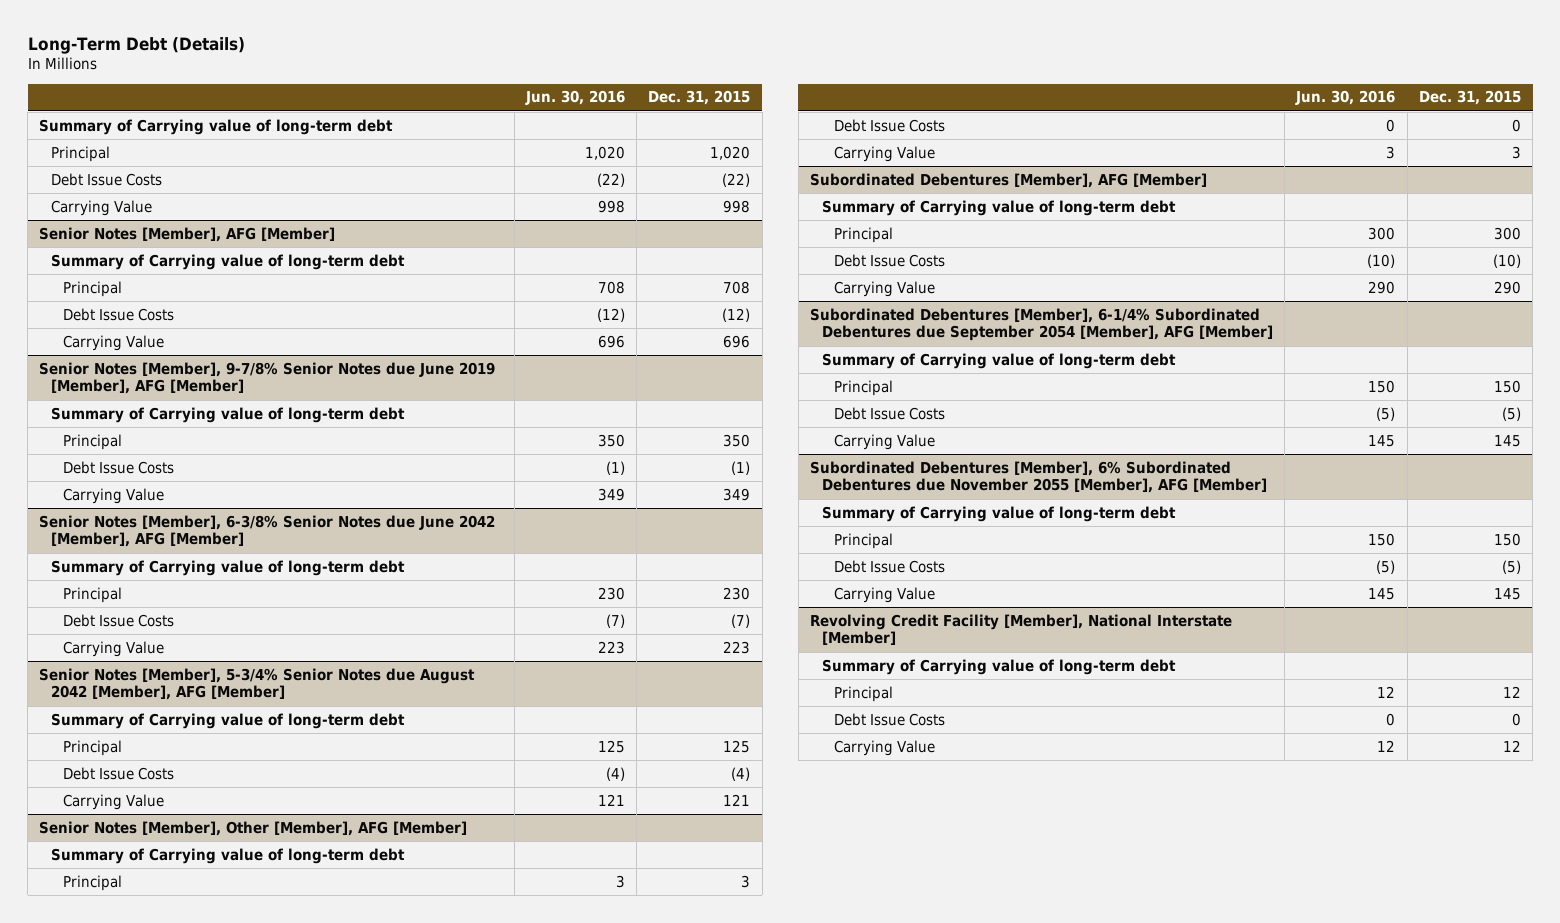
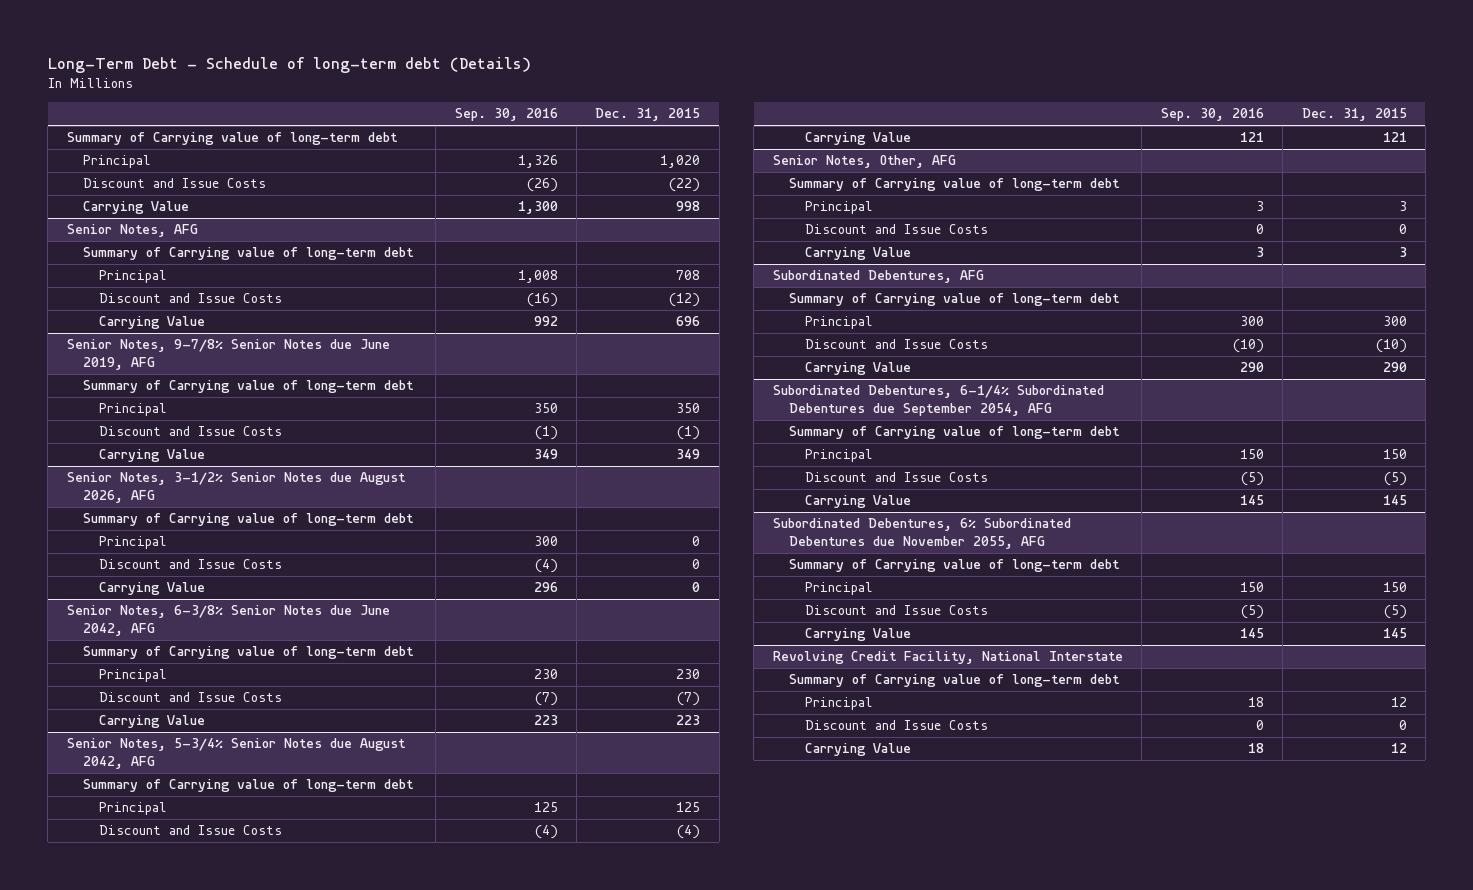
[27,36,245,54] Long-Term Debt (Details) -> [47,57,531,74] Long-Term Debt - Schedule of long-term debt (Details)
[524,90,625,106] Jun. 30, 2016 -> none
none -> [454,108,558,122] Sep. 30, 2016
[51,172,163,186] Debt Issue Costs -> [82,178,266,189] Discount and Issue Costs
[39,226,336,242] Senior Notes [Member], AFG [Member] -> [66,224,198,238] Senior Notes, AFG
[63,307,175,321] Debt Issue Costs -> [98,293,282,304] Discount and Issue Costs
[39,361,496,395] Senior Notes [Member], 9-7/8% Senior Notes due June 2019 [Member], AFG [Member] -> [66,339,390,371] Senior Notes, 9-7/8% Senior Notes due June 2019, AFG
[63,460,175,474] Debt Issue Costs -> [98,426,282,437] Discount and Issue Costs
[39,514,496,548] Senior Notes [Member], 6-3/8% Senior Notes due June 2042 [Member], AFG [Member] -> none
none -> [66,472,406,504] Senior Notes, 3-1/2% Senior Notes due August 2026, AFG
none -> [98,536,167,550] Principal
none -> [98,559,282,570] Discount and Issue Costs
none -> [98,582,205,596] Carrying Value
none -> [66,605,390,637] Senior Notes, 6-3/8% Senior Notes due June 2042, AFG
none -> [82,646,414,660] Summary of Carrying value of long-term debt
[63,613,175,627] Debt Issue Costs -> [98,692,282,703] Discount and Issue Costs
[39,667,476,701] Senior Notes [Member], 5-3/4% Senior Notes due August 2042 [Member], AFG [Member] -> [66,738,406,770] Senior Notes, 5-3/4% Senior Notes due August 2042, AFG
[63,766,175,780] Debt Issue Costs -> [98,825,282,836] Discount and Issue Costs
[39,820,468,836] Senior Notes [Member], Other [Member], AFG [Member] -> [772,155,956,169] Senior Notes, Other, AFG
[833,118,945,132] Debt Issue Costs -> [804,224,988,235] Discount and Issue Costs
[809,172,1207,188] Subordinated Debentures [Member], AFG [Member] -> [772,270,984,284] Subordinated Debentures, AFG
[833,253,945,267] Debt Issue Costs -> [804,339,988,350] Discount and Issue Costs
[809,307,1273,342] Subordinated Debentures [Member], 6-1/4% Subordinated Debentures due September 2054 [Member], AFG [Member] -> [772,385,1104,417] Subordinated Debentures, 6-1/4% Subordinated Debentures due September 2054, AFG
[833,406,945,420] Debt Issue Costs -> [804,472,988,483] Discount and Issue Costs
[809,460,1267,494] Subordinated Debentures [Member], 6% Subordinated Debentures due November 2055 [Member], AFG [Member] -> [772,518,1071,550] Subordinated Debentures, 6% Subordinated Debentures due November 2055, AFG
[833,559,945,573] Debt Issue Costs -> [804,605,988,616] Discount and Issue Costs
[809,613,1232,646] Revolving Credit Facility [Member], National Interstate [Member] -> [772,651,1123,665] Revolving Credit Facility, National Interstate
[833,712,945,726] Debt Issue Costs -> [804,720,988,731] Discount and Issue Costs

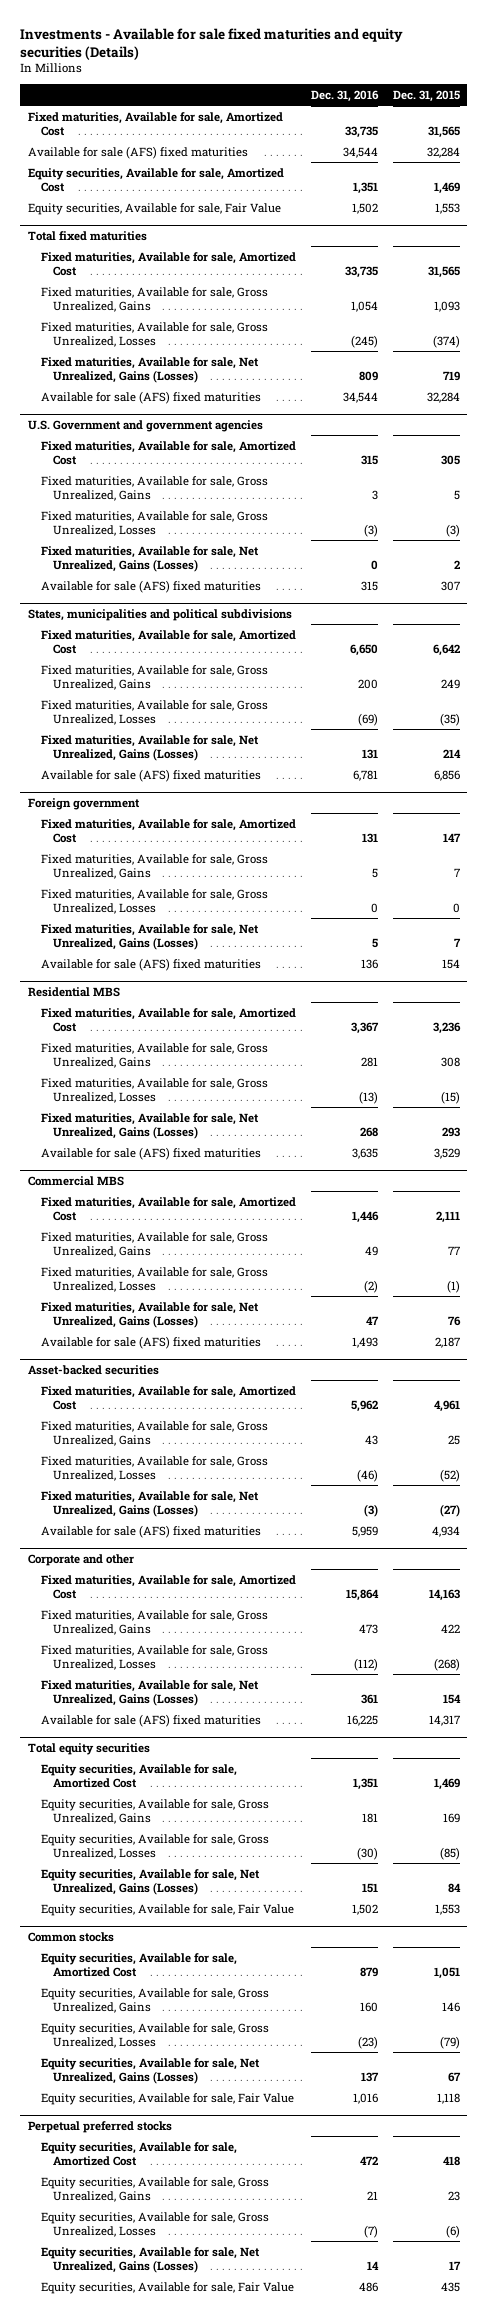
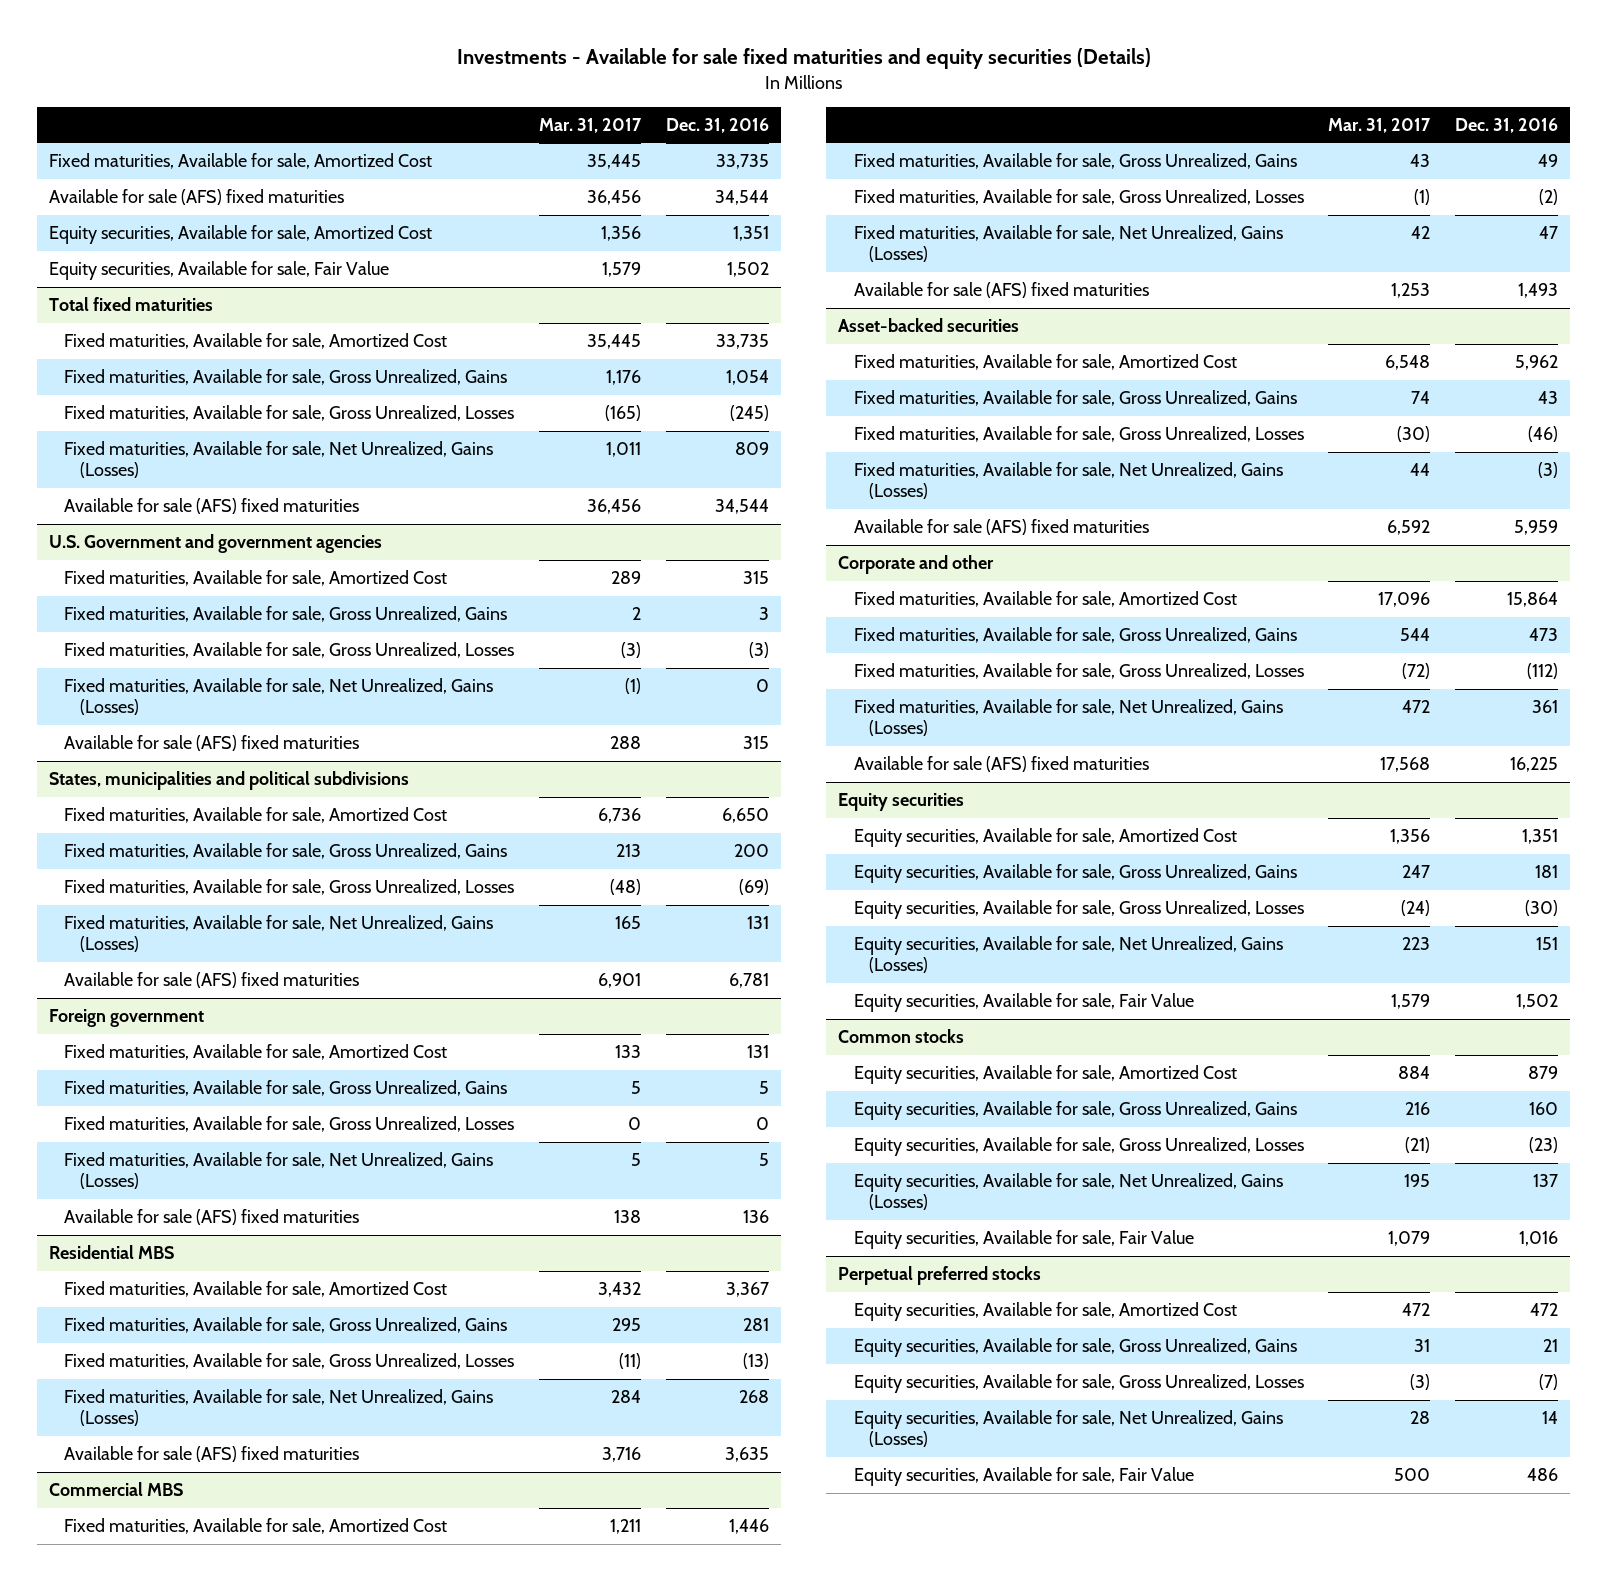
[392,89,460,102] Dec. 31, 2015 -> none
none -> [539,117,643,133] Mar. 31, 2017
[27,1742,150,1755] Total equity securities -> [838,793,965,812] Equity securities

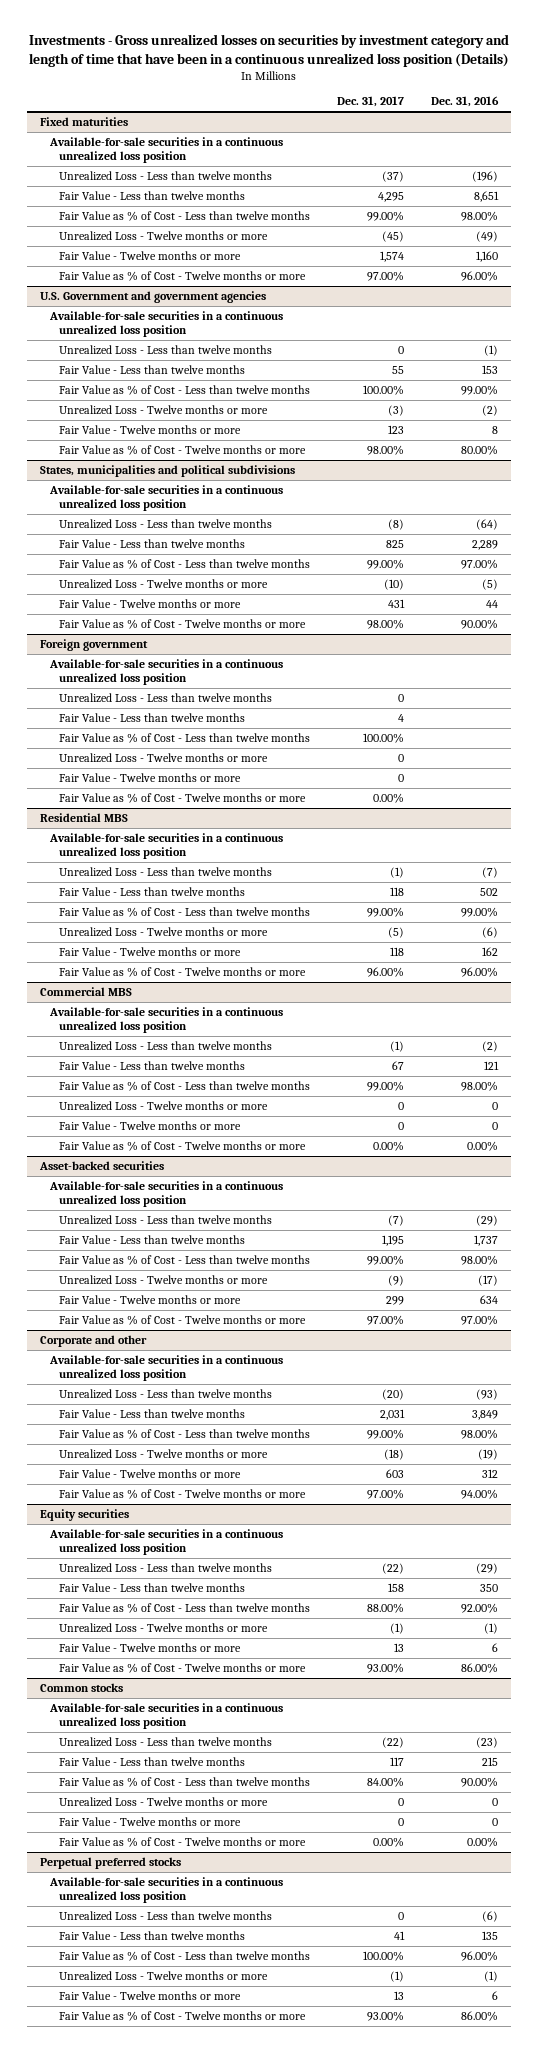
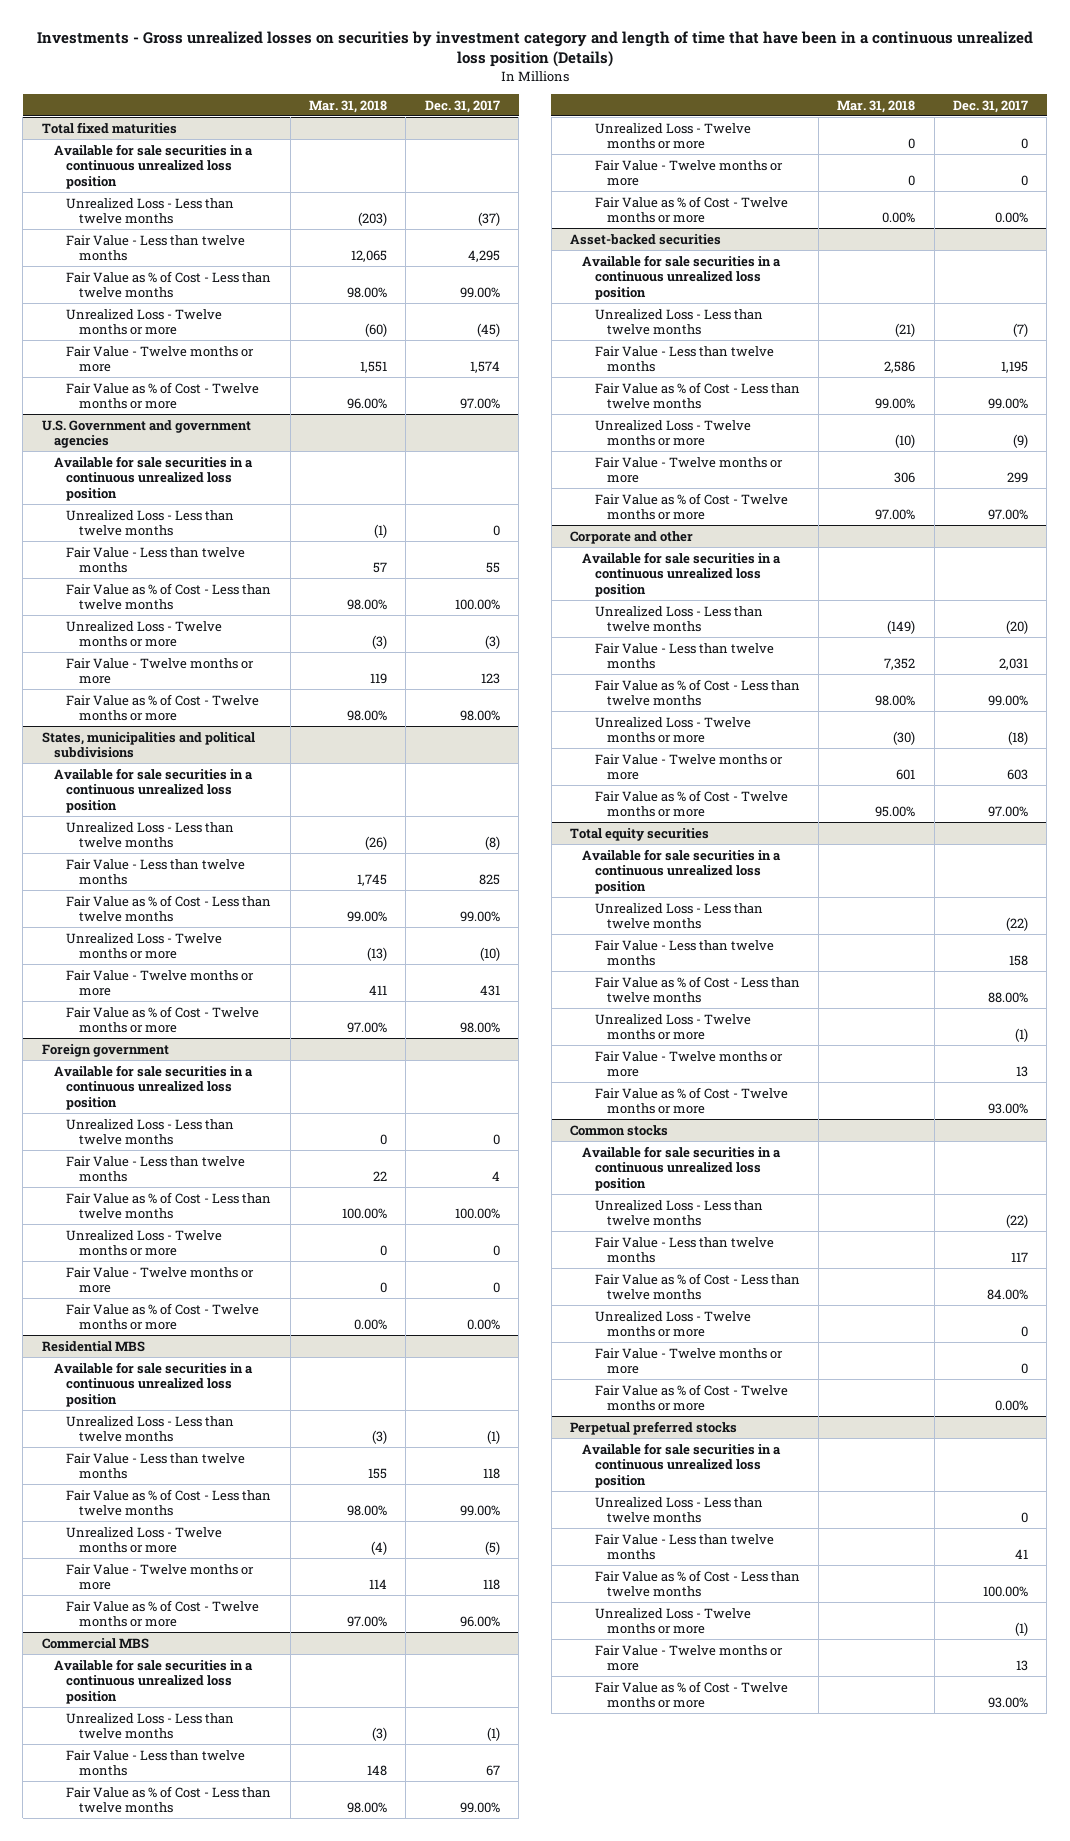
[430,96,499,108] Dec. 31, 2016 -> none
none -> [309,99,388,113] Mar. 31, 2018
[40,116,129,126] Fixed maturities -> [41,121,177,134] Total fixed maturities
[48,136,283,163] Available-for-sale securities in a continuous unrealized loss position -> [54,143,254,189] Available for sale securities in a continuous unrealized loss position
[48,310,283,337] Available-for-sale securities in a continuous unrealized loss position -> [54,455,254,501] Available for sale securities in a continuous unrealized loss position
[48,484,283,511] Available-for-sale securities in a continuous unrealized loss position -> [54,767,254,813] Available for sale securities in a continuous unrealized loss position
[48,658,283,685] Available-for-sale securities in a continuous unrealized loss position -> [54,1064,254,1110] Available for sale securities in a continuous unrealized loss position
[48,832,283,859] Available-for-sale securities in a continuous unrealized loss position -> [54,1361,254,1407] Available for sale securities in a continuous unrealized loss position
[48,1006,283,1033] Available-for-sale securities in a continuous unrealized loss position -> [54,1658,254,1704] Available for sale securities in a continuous unrealized loss position
[48,1180,283,1207] Available-for-sale securities in a continuous unrealized loss position -> [582,254,782,300] Available for sale securities in a continuous unrealized loss position
[48,1354,283,1381] Available-for-sale securities in a continuous unrealized loss position -> [582,551,782,597] Available for sale securities in a continuous unrealized loss position
[40,1508,130,1521] Equity securities -> [570,827,710,841] Total equity securities
[48,1528,283,1555] Available-for-sale securities in a continuous unrealized loss position -> [582,848,782,894] Available for sale securities in a continuous unrealized loss position
[48,1702,283,1729] Available-for-sale securities in a continuous unrealized loss position -> [582,1145,782,1191] Available for sale securities in a continuous unrealized loss position
[48,1876,283,1903] Available-for-sale securities in a continuous unrealized loss position -> [582,1442,782,1488] Available for sale securities in a continuous unrealized loss position

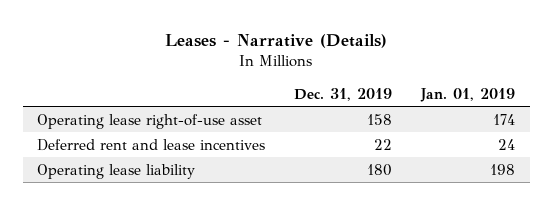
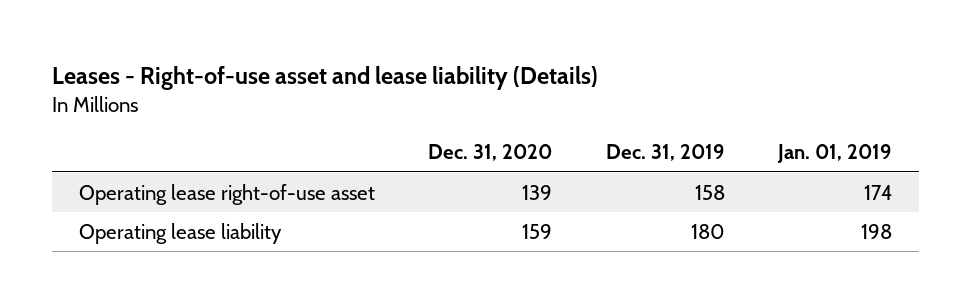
[165,34,388,49] Leases - Narrative (Details) -> [52,66,599,91] Leases - Right-of-use asset and lease liability (Details)
none -> [428,144,553,162] Dec. 31, 2020
[37,138,266,151] Deferred rent and lease incentives -> none

